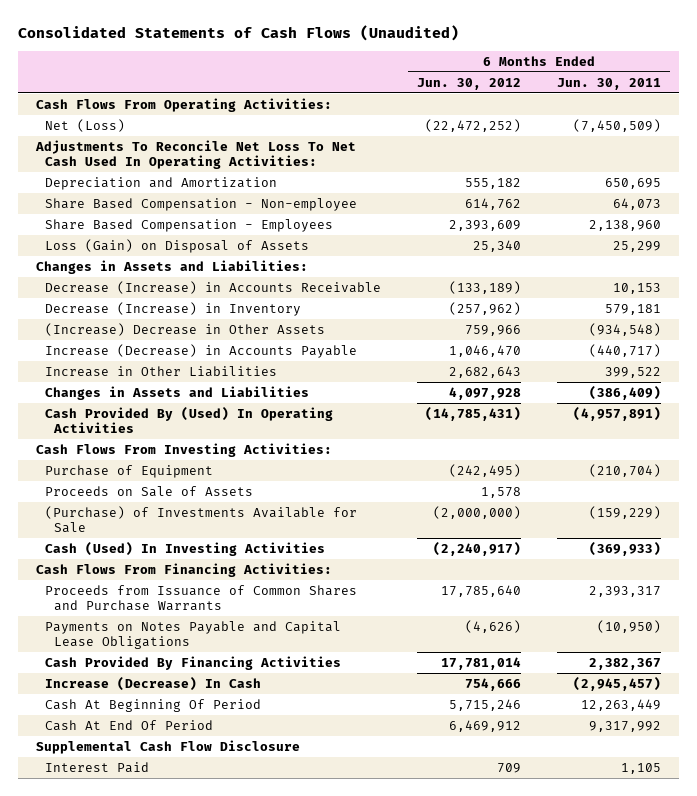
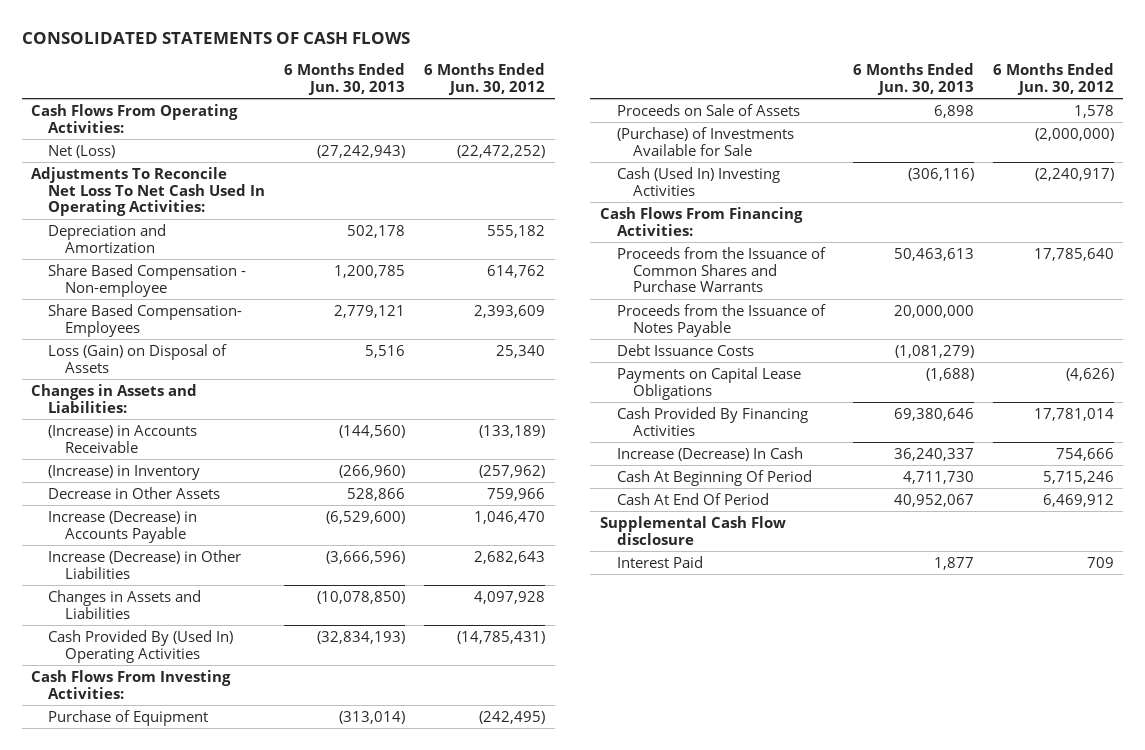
[18,24,460,41] Consolidated Statements of Cash Flows (Unaudited) -> [21,31,410,44] CONSOLIDATED STATEMENTS OF CASH FLOWS
[556,77,661,90] Jun. 30, 2011 -> none
none -> [283,62,405,95] 6 Months Ended Jun. 30, 2013
[45,219,334,233] Share Based Compensation - Employees -> [47,303,242,337] Share Based Compensation- Employees
[45,281,382,295] Decrease (Increase) in Accounts Receivable -> [47,424,197,453] (Increase) in Accounts Receivable
[45,302,302,317] Decrease (Increase) in Inventory -> [47,464,200,480] (Increase) in Inventory
[45,323,326,337] (Increase) Decrease in Other Assets -> [47,486,220,499] Decrease in Other Assets
[45,366,278,378] Increase in Other Liabilities -> [47,549,241,579] Increase (Decrease) in Other Liabilities
[45,407,334,433] Cash Provided By (Used) In Operating Activities -> [47,629,233,663] Cash Provided By (Used In) Operating Activities
[45,542,326,557] Cash (Used) In Investing Activities -> [616,166,780,196] Cash (Used In) Investing Activities
[45,585,358,611] Proceeds from Issuance of Common Shares and Purchase Warrants -> [616,246,826,293] Proceeds from the Issuance of Common Shares and Purchase Warrants
none -> [616,303,826,337] Proceeds from the Issuance of Notes Payable
none -> [616,343,754,356] Debt Issuance Costs
[45,621,342,649] Payments on Notes Payable and Capital Lease Obligations -> [616,366,801,400] Payments on Capital Lease Obligations
[36,740,301,755] Supplemental Cash Flow Disclosure -> [599,515,786,545] Supplemental Cash Flow disclosure

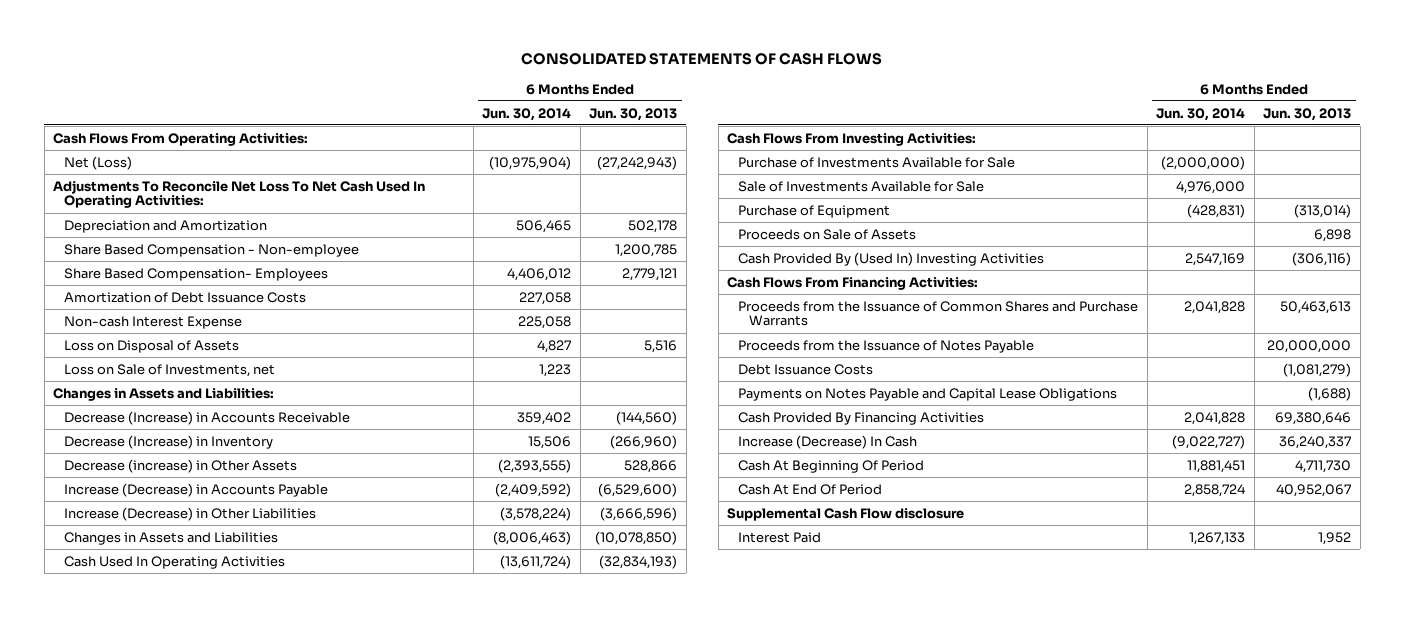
[424,62,546,95] 6 Months Ended Jun. 30, 2012 -> none
none -> [482,107,572,121] Jun. 30, 2014
none -> [64,291,307,303] Amortization of Debt Issuance Costs
none -> [64,315,243,329] Non-cash Interest Expense
[47,343,227,373] Loss (Gain) on Disposal of Assets -> [64,339,240,353] Loss on Disposal of Assets
none -> [64,363,276,377] Loss on Sale of Investments, net
[47,424,197,453] (Increase) in Accounts Receivable -> [64,410,351,425] Decrease (Increase) in Accounts Receivable
[47,464,200,480] (Increase) in Inventory -> [64,434,274,449] Decrease (Increase) in Inventory
[47,486,220,499] Decrease in Other Assets -> [64,458,298,473] Decrease (increase) in Other Assets
[47,629,233,663] Cash Provided By (Used In) Operating Activities -> [64,555,286,569] Cash Used In Operating Activities
none -> [738,156,1016,168] Purchase of Investments Available for Sale
none -> [738,180,985,192] Sale of Investments Available for Sale
[616,126,794,156] (Purchase) of Investments Available for Sale -> none
[616,166,780,196] Cash (Used In) Investing Activities -> [738,251,1045,266] Cash Provided By (Used In) Investing Activities
[616,366,801,400] Payments on Capital Lease Obligations -> [738,387,1118,401] Payments on Notes Payable and Capital Lease Obligations
[933,556,974,570] 1,877 -> [1318,531,1352,545] 1,952

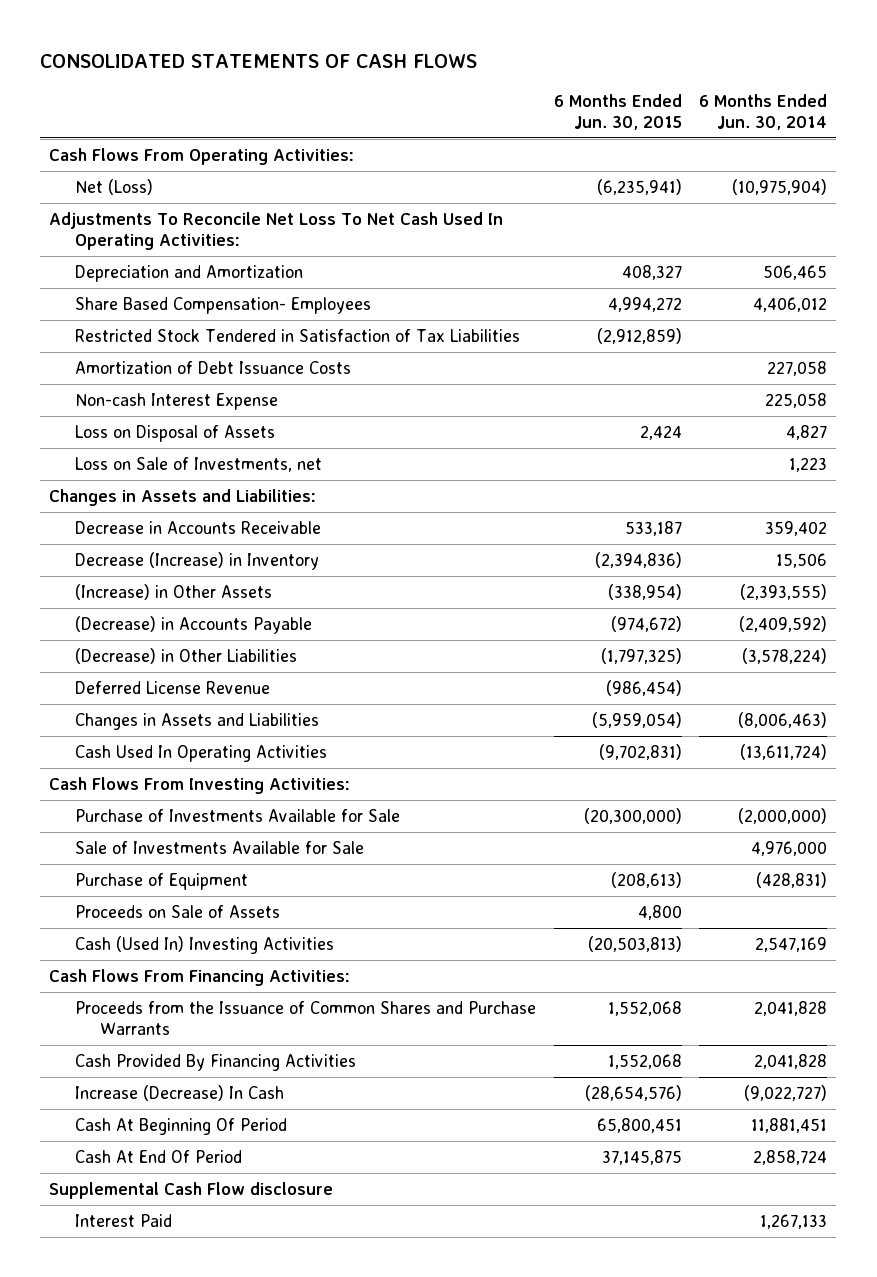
[589,107,678,121] Jun. 30, 2013 -> none
none -> [553,94,682,130] 6 Months Ended Jun. 30, 2015
[64,243,360,257] Share Based Compensation - Non-employee -> none
none -> [74,328,520,342] Restricted Stock Tendered in Satisfaction of Tax Liabilities
[64,410,351,425] Decrease (Increase) in Accounts Receivable -> [74,520,321,534] Decrease in Accounts Receivable
[64,458,298,473] Decrease (increase) in Other Assets -> [74,583,272,600] (Increase) in Other Assets
[64,482,329,497] Increase (Decrease) in Accounts Payable -> [74,615,312,634] (Decrease) in Accounts Payable
[64,506,317,521] Increase (Decrease) in Other Liabilities -> [74,647,297,664] (Decrease) in Other Liabilities
none -> [74,680,270,694] Deferred License Revenue
[738,251,1045,266] Cash Provided By (Used In) Investing Activities -> [74,935,334,954] Cash (Used In) Investing Activities
[738,339,1035,353] Proceeds from the Issuance of Notes Payable -> none
[738,363,874,375] Debt Issuance Costs -> none
[738,387,1118,401] Payments on Notes Payable and Capital Lease Obligations -> none

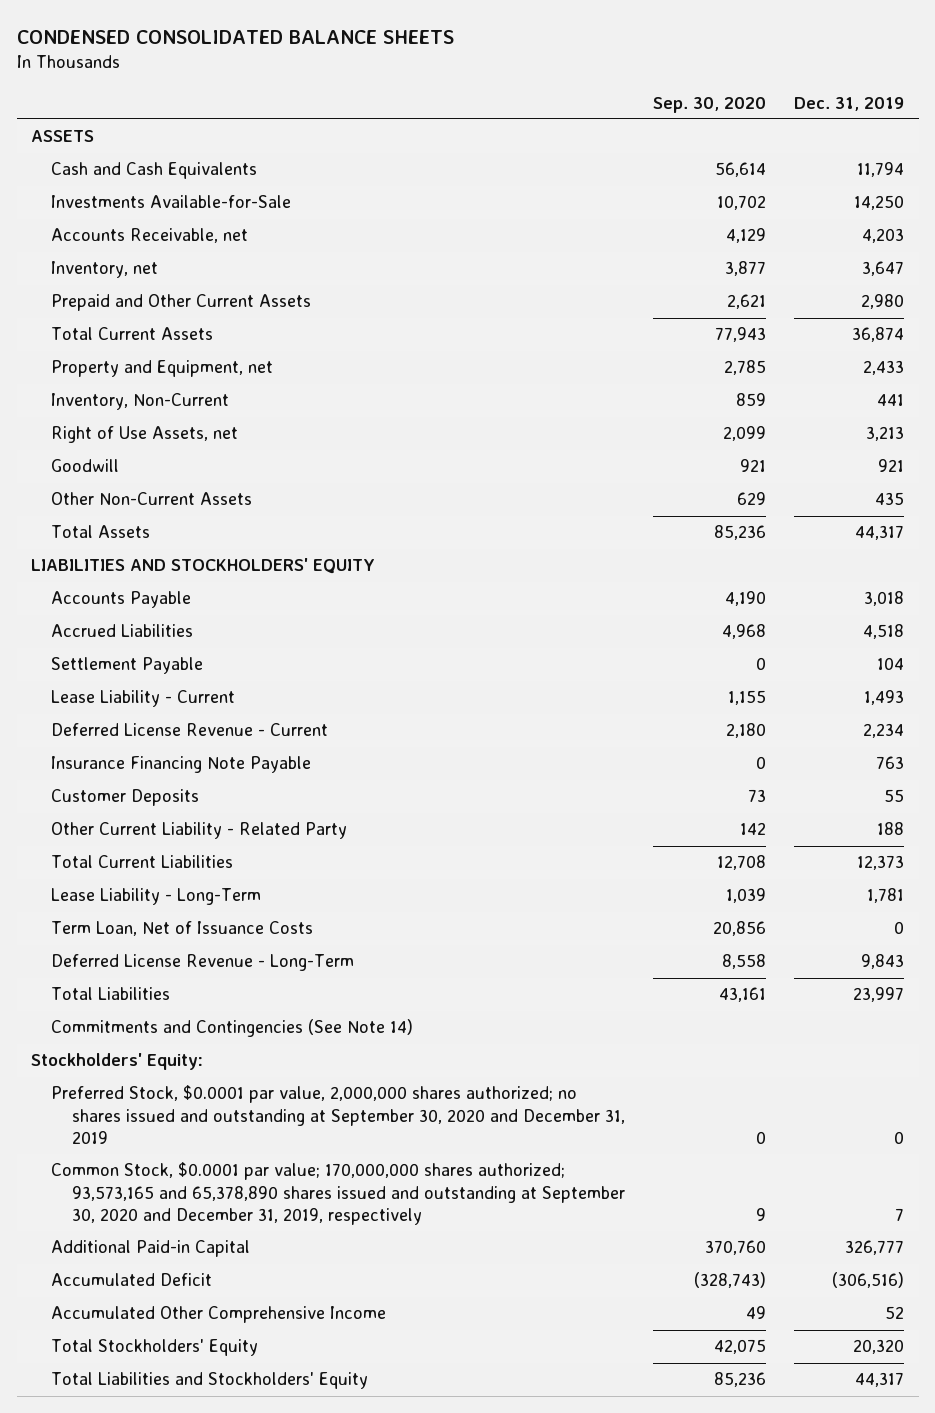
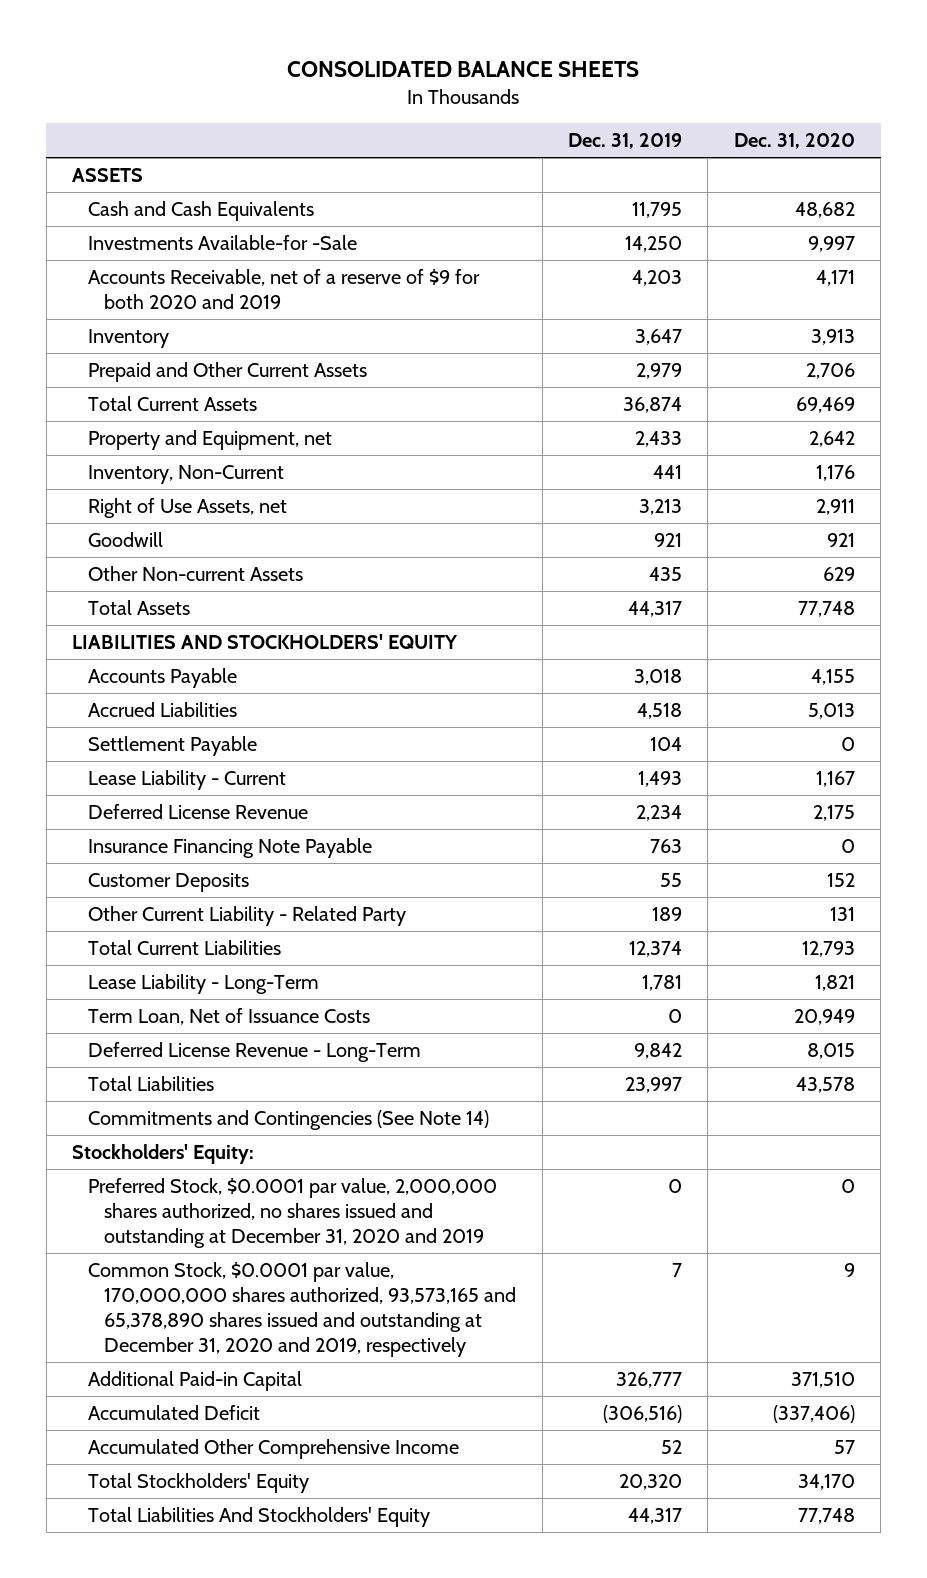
[16,30,454,45] CONDENSED CONSOLIDATED BALANCE SHEETS -> [287,60,640,77] CONSOLIDATED BALANCE SHEETS
[653,96,767,113] Sep. 30, 2020 -> none
none -> [733,133,855,150] Dec. 31, 2020
[857,162,905,178] 11,794 -> [632,201,683,218] 11,795
[51,195,292,209] Investments Available-for-Sale -> [88,234,358,250] Investments Available-for -Sale
[51,228,249,244] Accounts Receivable, net -> [88,268,481,309] Accounts Receivable, net of a reserve of $9 for both 2020 and 2019
[51,261,159,279] Inventory, net -> [88,328,170,348] Inventory
[861,294,905,310] 2,980 -> [636,362,683,379] 2,979
[51,492,253,506] Other Non-Current Assets -> [88,565,304,581] Other Non-current Assets
[51,723,329,737] Deferred License Revenue - Current -> [88,803,309,819] Deferred License Revenue
[877,822,905,836] 188 -> [652,906,683,921] 189
[857,855,905,871] 12,373 -> [629,940,683,957] 12,374
[861,954,905,970] 9,843 -> [634,1042,683,1059] 9,842
[51,1085,625,1144] Preferred Stock, $0.0001 par value, 2,000,000 shares authorized; no shares issued and outstanding at September 30, 2020 and December 31, 2019 -> [88,1177,498,1248] Preferred Stock, $0.0001 par value, 2,000,000 shares authorized, no shares issued and outstanding at December 31, 2020 and 2019
[51,1162,625,1225] Common Stock, $0.0001 par value; 170,000,000 shares authorized; 93,573,165 and 65,378,890 shares issued and outstanding at September 30, 2020 and December 31, 2019, respectively -> [88,1261,517,1357] Common Stock, $0.0001 par value, 170,000,000 shares authorized, 93,573,165 and 65,378,890 shares issued and outstanding at December 31, 2020 and 2019, respectively
[51,1372,369,1390] Total Liabilities and Stockholders' Equity -> [88,1506,431,1527] Total Liabilities And Stockholders' Equity

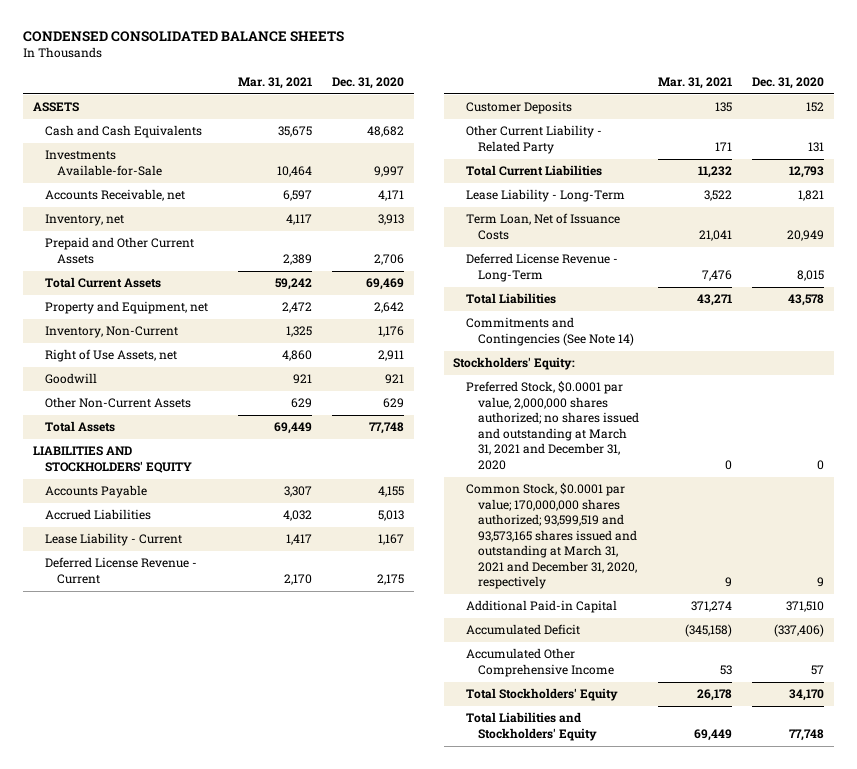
[287,60,640,77] CONSOLIDATED BALANCE SHEETS -> [23,31,345,43] CONDENSED CONSOLIDATED BALANCE SHEETS
[568,133,683,150] Dec. 31, 2019 -> none
none -> [237,76,312,89] Mar. 31, 2021
[88,234,358,250] Investments Available-for -Sale -> [45,150,163,176] Investments Available-for-Sale
[88,268,481,309] Accounts Receivable, net of a reserve of $9 for both 2020 and 2019 -> [45,189,186,202] Accounts Receivable, net
[88,328,170,348] Inventory -> [45,214,125,227] Inventory, net
[88,565,304,581] Other Non-current Assets -> [45,397,192,409] Other Non-Current Assets
[88,735,258,756] Settlement Payable -> none
[88,837,373,858] Insurance Financing Note Payable -> none
[88,803,309,819] Deferred License Revenue -> [45,557,198,584] Deferred License Revenue - Current
[88,1177,498,1248] Preferred Stock, $0.0001 par value, 2,000,000 shares authorized, no shares issued and outstanding at December 31, 2020 and 2019 -> [465,381,639,470] Preferred Stock, $0.0001 par value, 2,000,000 shares authorized; no shares issued and outstanding at March 31, 2021 and December 31, 2020
[88,1261,517,1357] Common Stock, $0.0001 par value, 170,000,000 shares authorized, 93,573,165 and 65,378,890 shares issued and outstanding at December 31, 2020 and 2019, respectively -> [465,483,637,590] Common Stock, $0.0001 par value; 170,000,000 shares authorized; 93,599,519 and 93,573,165 shares issued and outstanding at March 31, 2021 and December 31, 2020, respectively
[88,1506,431,1527] Total Liabilities And Stockholders' Equity -> [465,712,597,741] Total Liabilities and Stockholders' Equity

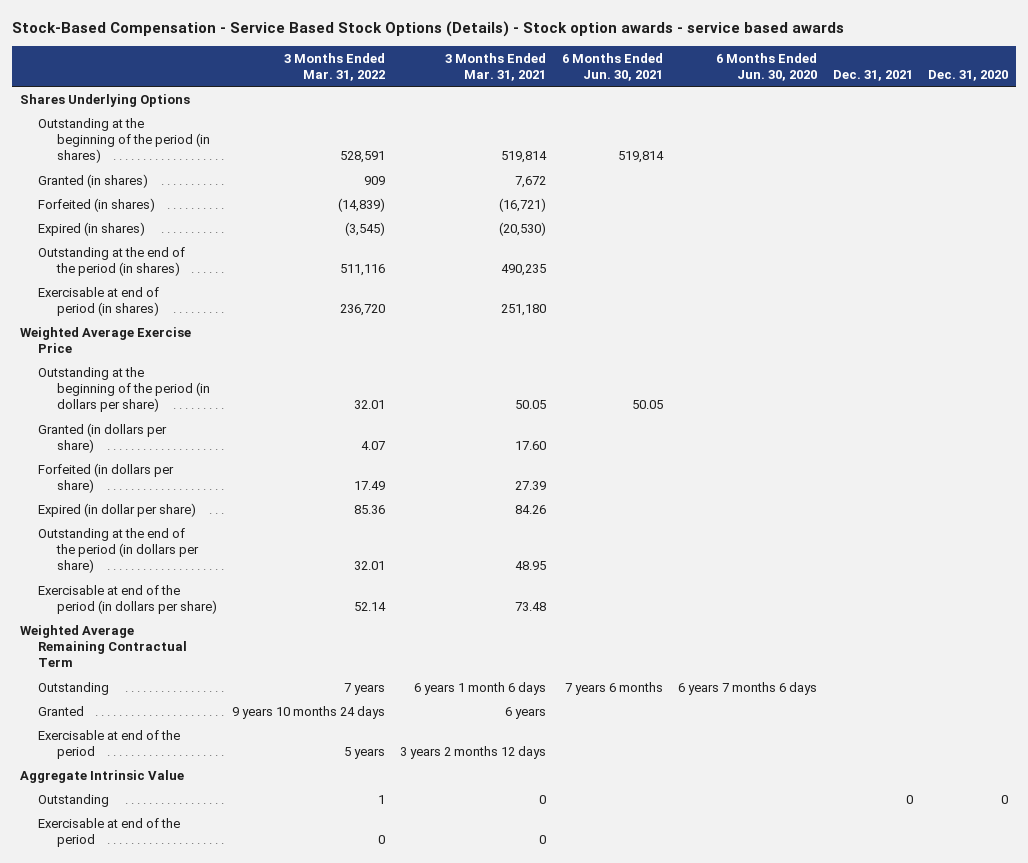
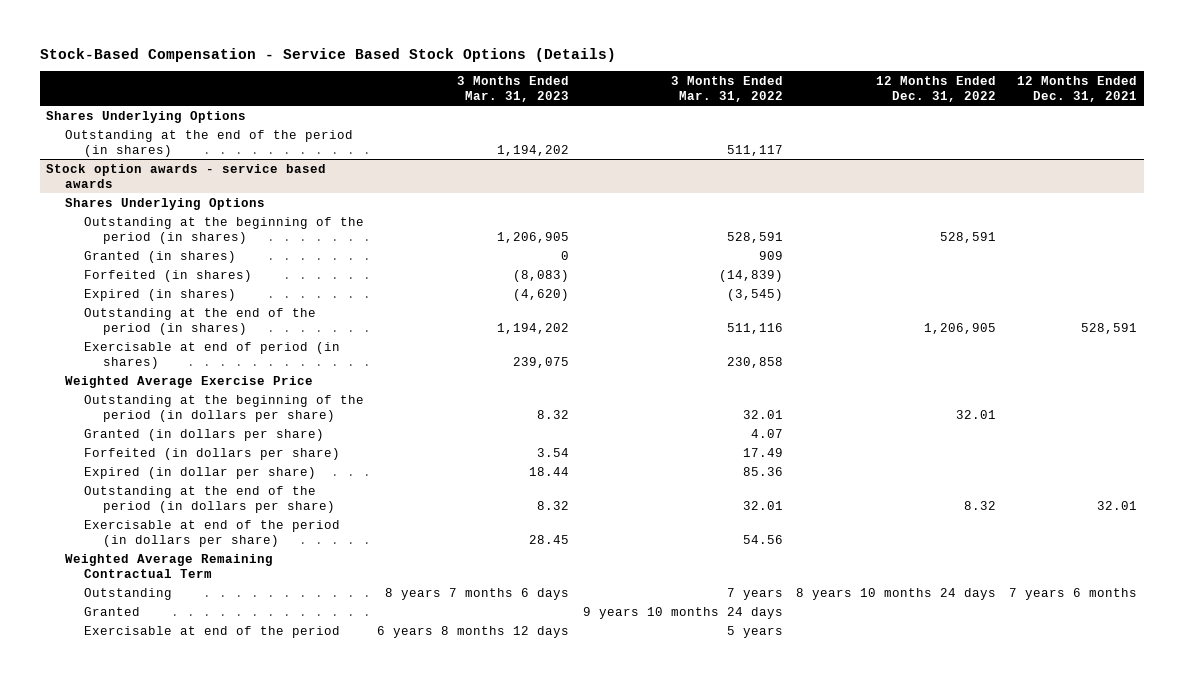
[12,20,845,37] Stock-Based Compensation - Service Based Stock Options (Details) - Stock option awards - service based awards -> [39,48,616,63] Stock-Based Compensation - Service Based Stock Options (Details)
[445,52,547,81] 3 Months Ended Mar. 31, 2021 -> none
[561,52,663,81] 6 Months Ended Jun. 30, 2021 -> none
[716,52,818,81] 6 Months Ended Jun. 30, 2020 -> none
[832,69,913,81] Dec. 31, 2021 -> none
[928,69,1009,81] Dec. 31, 2020 -> none
none -> [457,76,570,103] 3 Months Ended Mar. 31, 2023
none -> [875,76,996,103] 12 Months Ended Dec. 31, 2022
none -> [1017,76,1138,103] 12 Months Ended Dec. 31, 2021
none -> [65,129,354,157] Outstanding at the end of the period (in shares)
none -> [46,163,327,188] Stock option awards - service based awards
none -> [65,197,266,210] Shares Underlying Options
[339,304,385,317] 236,720 -> [726,356,783,368] 230,858
[353,602,386,612] 52.14 -> [742,534,783,544] 54.56
[19,769,184,783] Aggregate Intrinsic Value -> none
[38,793,110,807] Outstanding -> none
[38,817,181,848] Exercisable at end of the period -> none

